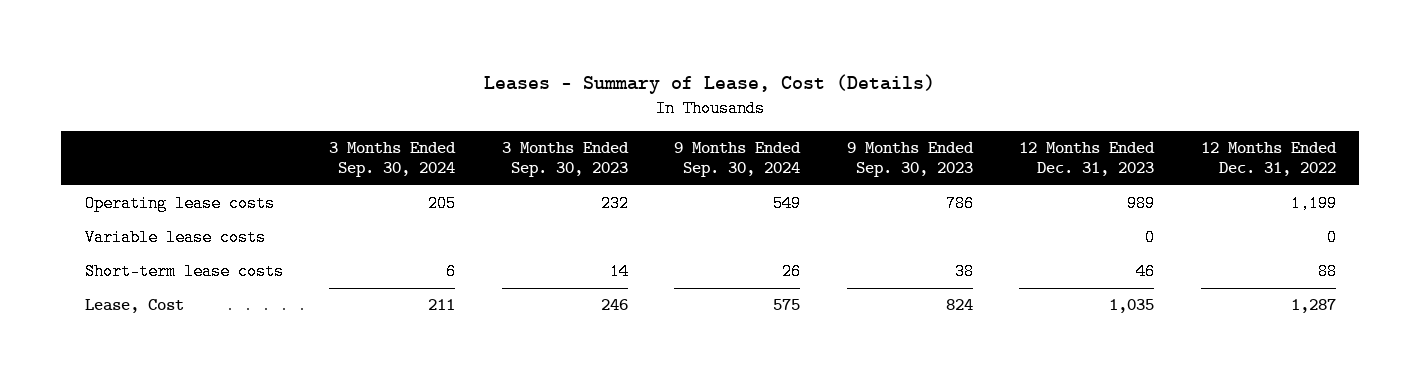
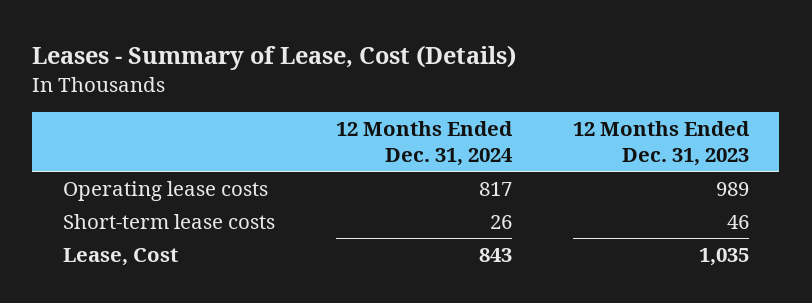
[329,141,457,178] 3 Months Ended Sep. 30, 2024 -> none
[501,141,629,178] 3 Months Ended Sep. 30, 2023 -> none
[674,141,802,178] 9 Months Ended Sep. 30, 2024 -> none
[846,141,974,178] 9 Months Ended Sep. 30, 2023 -> none
[1200,141,1337,177] 12 Months Ended Dec. 31, 2022 -> none
none -> [335,121,513,167] 12 Months Ended Dec. 31, 2024
[84,229,266,247] Variable lease costs -> none

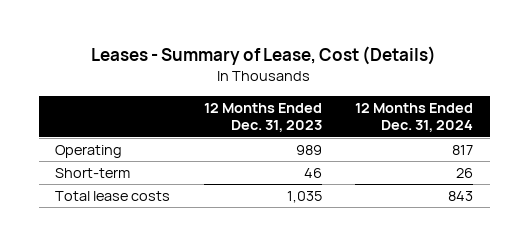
[62,181,268,202] Operating lease costs -> [55,144,123,158] Operating
[62,214,275,230] Short-term lease costs -> [55,167,131,178] Short-term
[62,248,178,267] Lease, Cost -> [55,190,171,201] Total lease costs

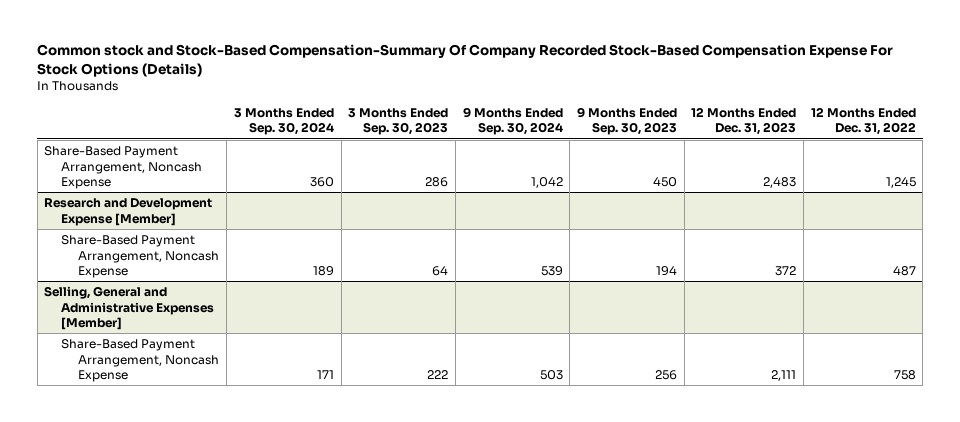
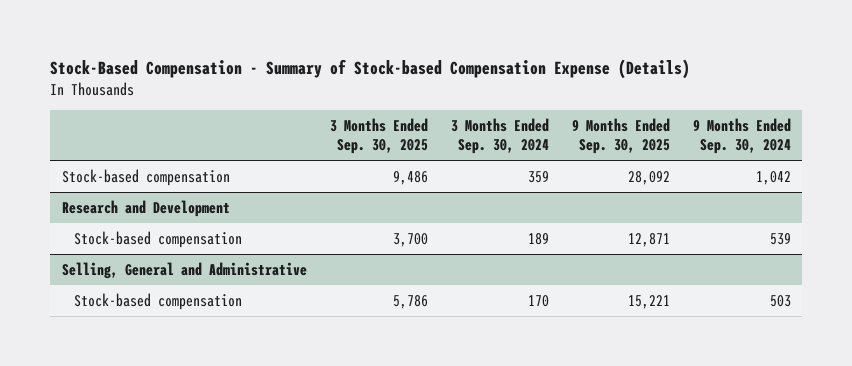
[37,44,894,77] Common stock and Stock-Based Compensation-Summary Of Company Recorded Stock-Based Compensation Expense For Stock Options (Details) -> [50,58,691,79] Stock-Based Compensation - Summary of Stock-based Compensation Expense (Details)
[348,107,449,135] 3 Months Ended Sep. 30, 2023 -> none
[576,106,677,135] 9 Months Ended Sep. 30, 2023 -> none
[691,106,797,135] 12 Months Ended Dec. 31, 2023 -> none
[810,106,916,135] 12 Months Ended Dec. 31, 2022 -> none
none -> [329,117,428,155] 3 Months Ended Sep. 30, 2025
none -> [571,117,670,155] 9 Months Ended Sep. 30, 2025
[44,146,203,189] Share-Based Payment Arrangement, Noncash Expense -> none
[61,339,220,382] Share-Based Payment Arrangement, Noncash Expense -> none
none -> [61,168,230,186] Stock-based compensation
[44,198,213,226] Research and Development Expense [Member] -> [61,199,230,217] Research and Development
[61,235,220,278] Share-Based Payment Arrangement, Noncash Expense -> [73,230,242,248] Stock-based compensation
[44,286,215,330] Selling, General and Administrative Expenses [Member] -> [61,261,307,279] Selling, General and Administrative
none -> [73,292,242,310] Stock-based compensation

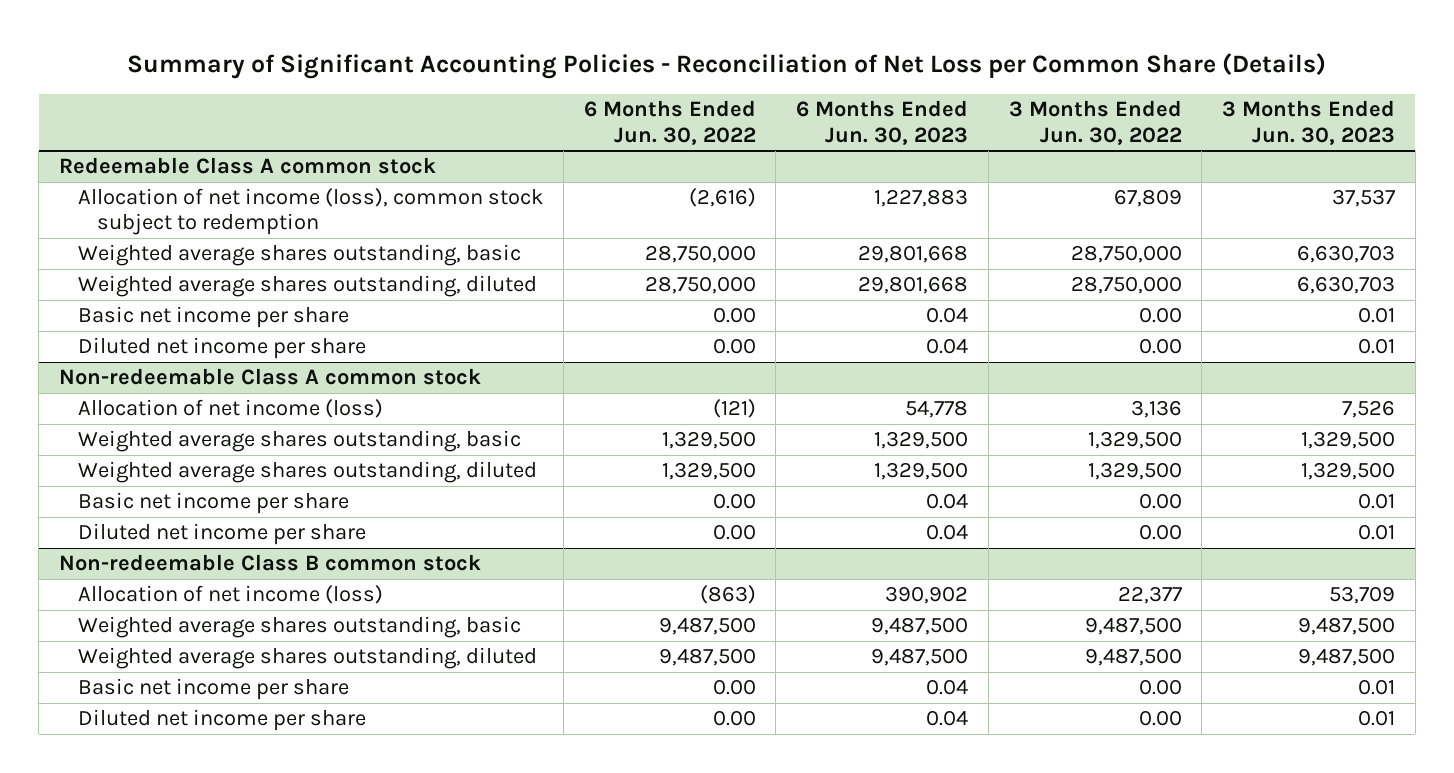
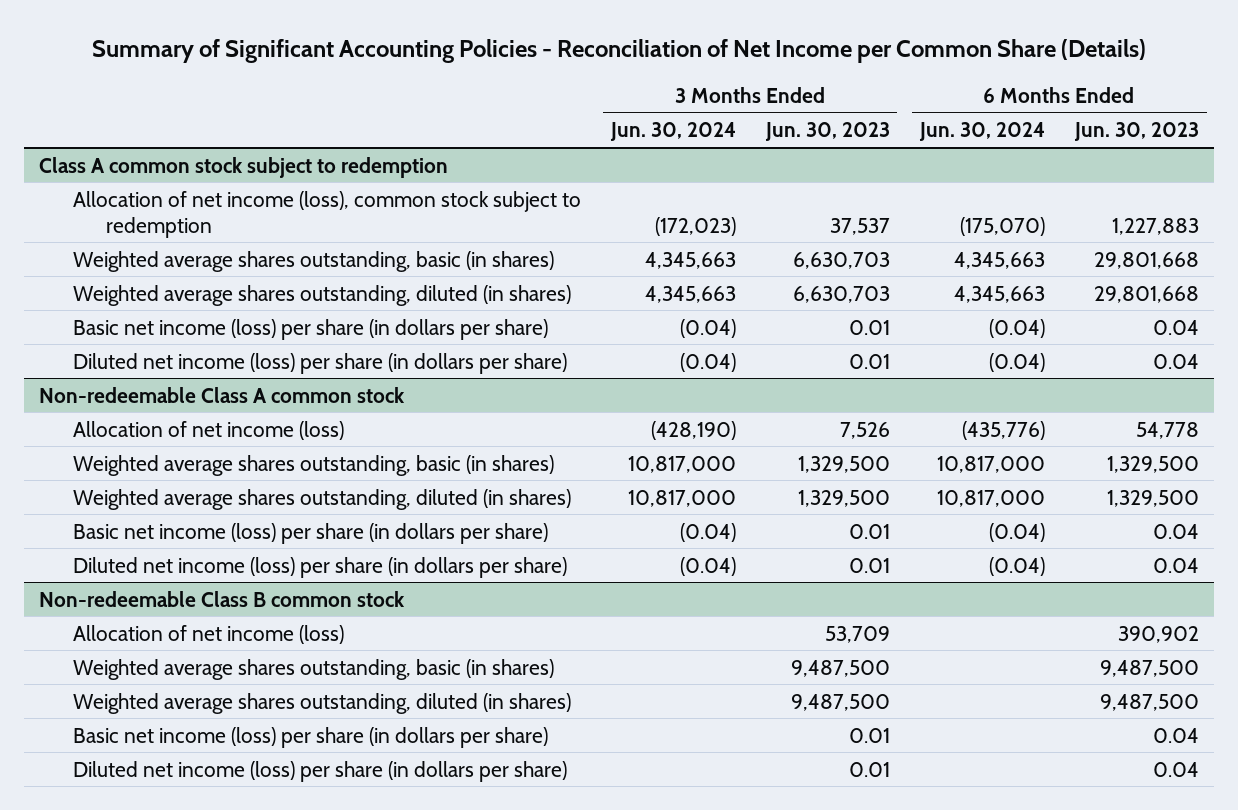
[126,53,1326,80] Summary of Significant Accounting Policies - Reconciliation of Net Loss per Common Share (Details) -> [92,39,1147,64] Summary of Significant Accounting Policies - Reconciliation of Net Income per Common Share (Details)
[583,100,756,145] 6 Months Ended Jun. 30, 2022 -> none
[1008,100,1182,145] 3 Months Ended Jun. 30, 2022 -> none
none -> [609,122,736,142] Jun. 30, 2024
none -> [918,122,1045,142] Jun. 30, 2024
[58,157,436,175] Redeemable Class A common stock -> [39,156,449,178] Class A common stock subject to redemption
[78,244,522,267] Weighted average shares outstanding, basic -> [72,250,554,272] Weighted average shares outstanding, basic (in shares)
[78,275,538,298] Weighted average shares outstanding, diluted -> [72,284,571,306] Weighted average shares outstanding, diluted (in shares)
[78,306,350,329] Basic net income per share -> [72,318,548,340] Basic net income (loss) per share (in dollars per share)
[78,337,367,360] Diluted net income per share -> [72,352,567,374] Diluted net income (loss) per share (in dollars per share)
[78,430,522,453] Weighted average shares outstanding, basic -> [72,454,554,476] Weighted average shares outstanding, basic (in shares)
[78,461,538,484] Weighted average shares outstanding, diluted -> [72,488,571,510] Weighted average shares outstanding, diluted (in shares)
[78,492,350,515] Basic net income per share -> [72,522,548,544] Basic net income (loss) per share (in dollars per share)
[78,523,367,546] Diluted net income per share -> [72,556,567,578] Diluted net income (loss) per share (in dollars per share)
[78,616,522,639] Weighted average shares outstanding, basic -> [72,658,554,680] Weighted average shares outstanding, basic (in shares)
[78,647,538,670] Weighted average shares outstanding, diluted -> [72,692,571,714] Weighted average shares outstanding, diluted (in shares)
[78,678,350,701] Basic net income per share -> [72,726,548,748] Basic net income (loss) per share (in dollars per share)
[78,709,367,732] Diluted net income per share -> [72,760,567,782] Diluted net income (loss) per share (in dollars per share)

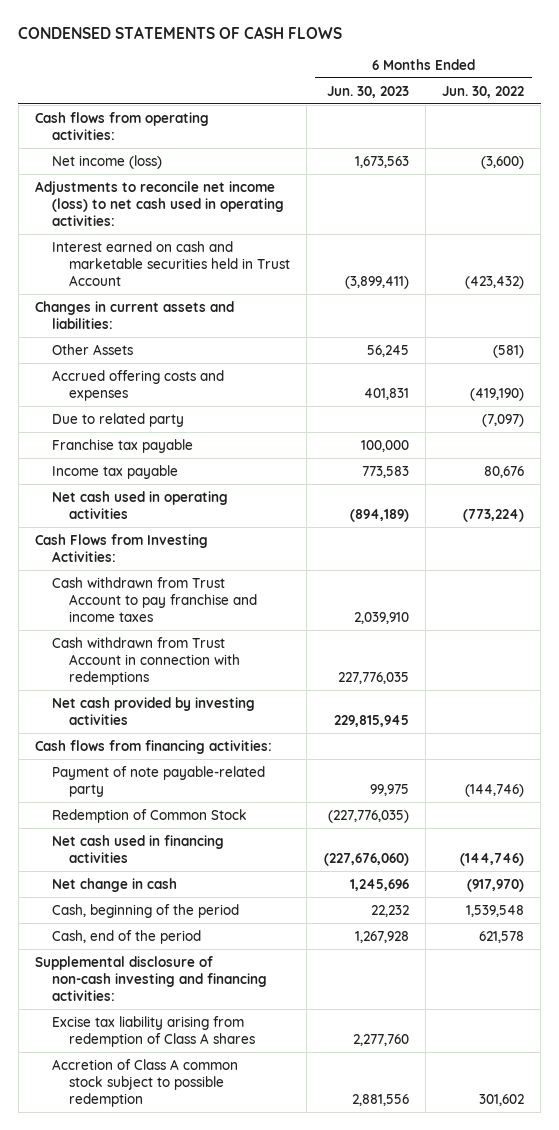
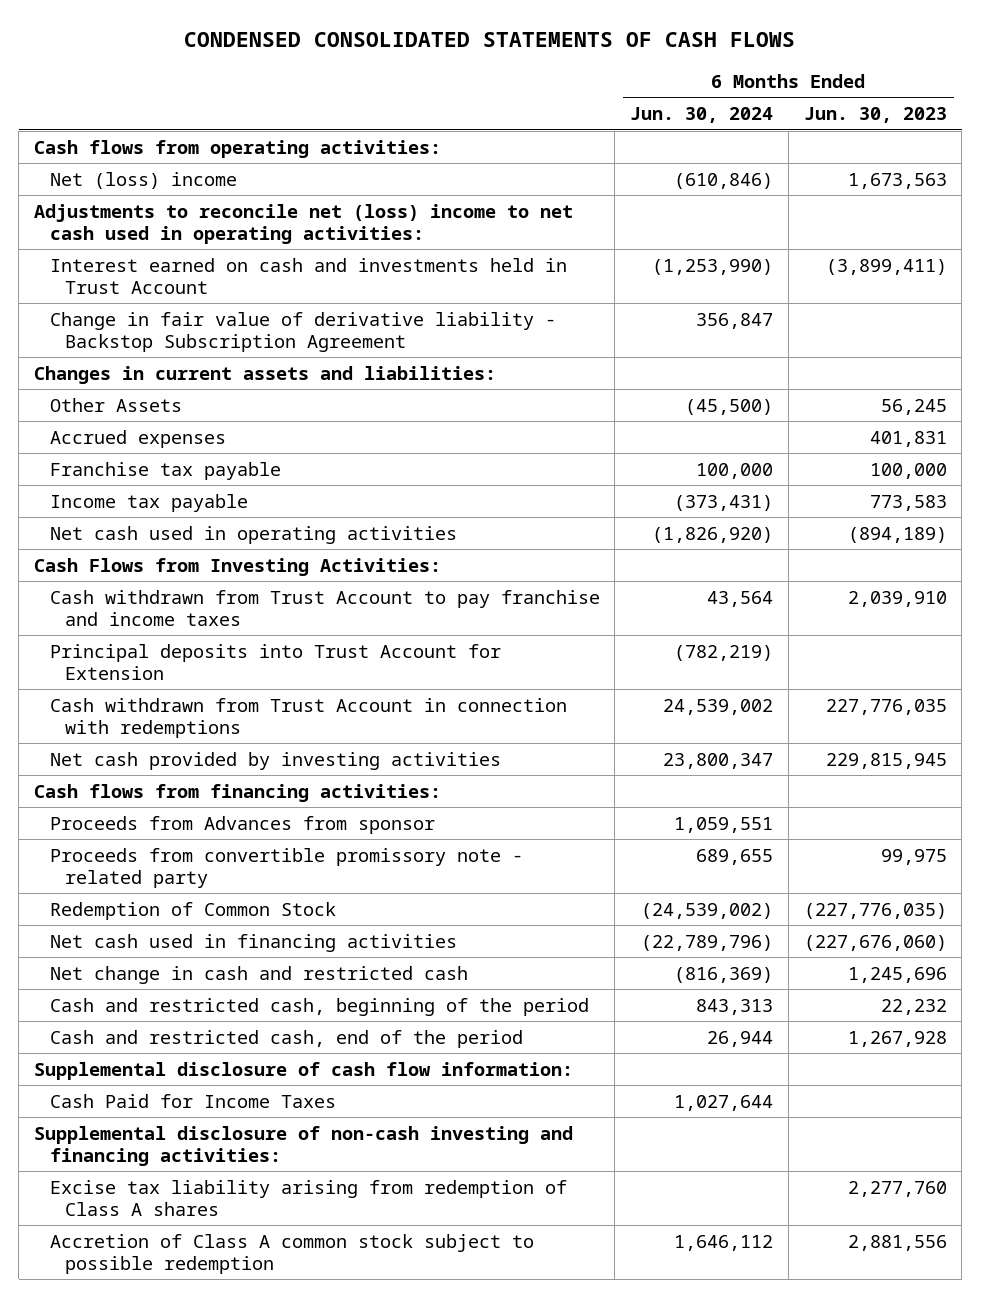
[18,25,343,39] CONDENSED STATEMENTS OF CASH FLOWS -> [184,32,796,48] CONDENSED CONSOLIDATED STATEMENTS OF CASH FLOWS
[441,85,524,98] Jun. 30, 2022 -> none
none -> [630,107,774,124] Jun. 30, 2024
[51,154,162,169] Net income (loss) -> [49,171,237,189] Net (loss) income
[34,180,284,226] Adjustments to reconcile net income (loss) to net cash used in operating activities: -> [34,203,574,244] Adjustments to reconcile net (loss) income to net cash used in operating activities:
[51,240,291,286] Interest earned on cash and marketable securities held in Trust Account -> [49,257,567,294] Interest earned on cash and investments held in Trust Account
none -> [49,311,556,352] Change in fair value of derivative liability - Backstop Subscription Agreement
[51,412,184,427] Due to related party -> none
[51,369,224,401] Accrued offering costs and expenses -> [49,429,226,448] Accrued expenses
none -> [49,643,501,680] Principal deposits into Trust Account for Extension
none -> [49,815,435,834] Proceeds from Advances from sponsor
[51,765,265,797] Payment of note payable-related party -> [49,847,523,888] Proceeds from convertible promissory note - related party
[51,877,177,892] Net change in cash -> [49,965,468,984] Net change in cash and restricted cash
[51,903,239,918] Cash, beginning of the period -> [49,997,589,1016] Cash and restricted cash, beginning of the period
[51,929,201,944] Cash, end of the period -> [49,1029,523,1048] Cash and restricted cash, end of the period
none -> [34,1061,574,1080] Supplemental disclosure of cash flow information:
none -> [49,1093,336,1108] Cash Paid for Income Taxes

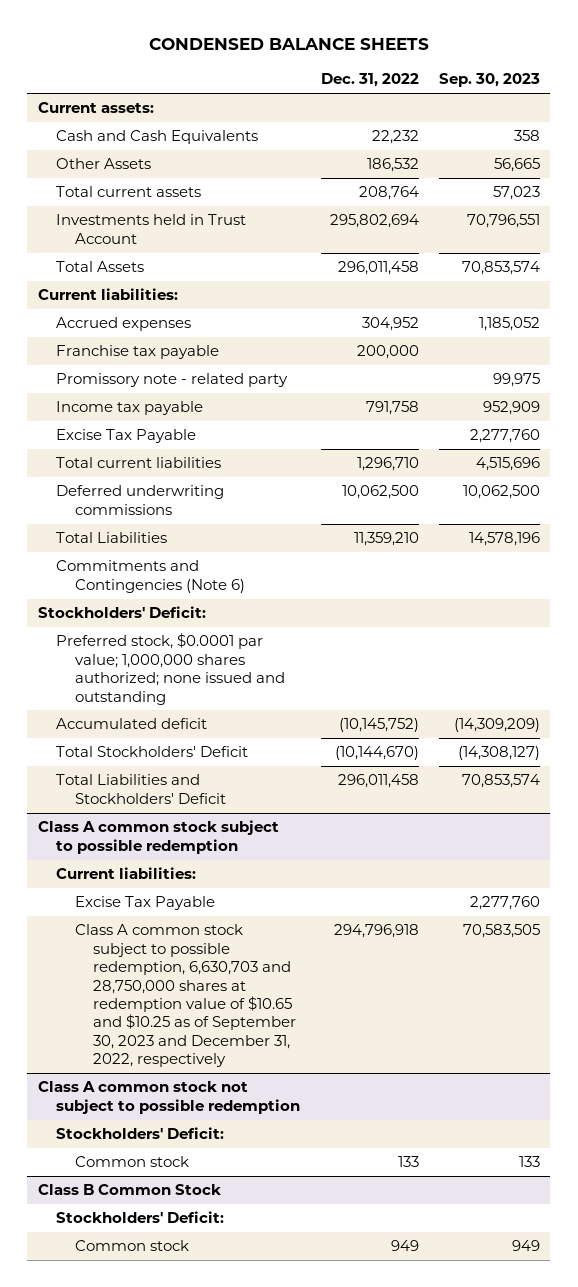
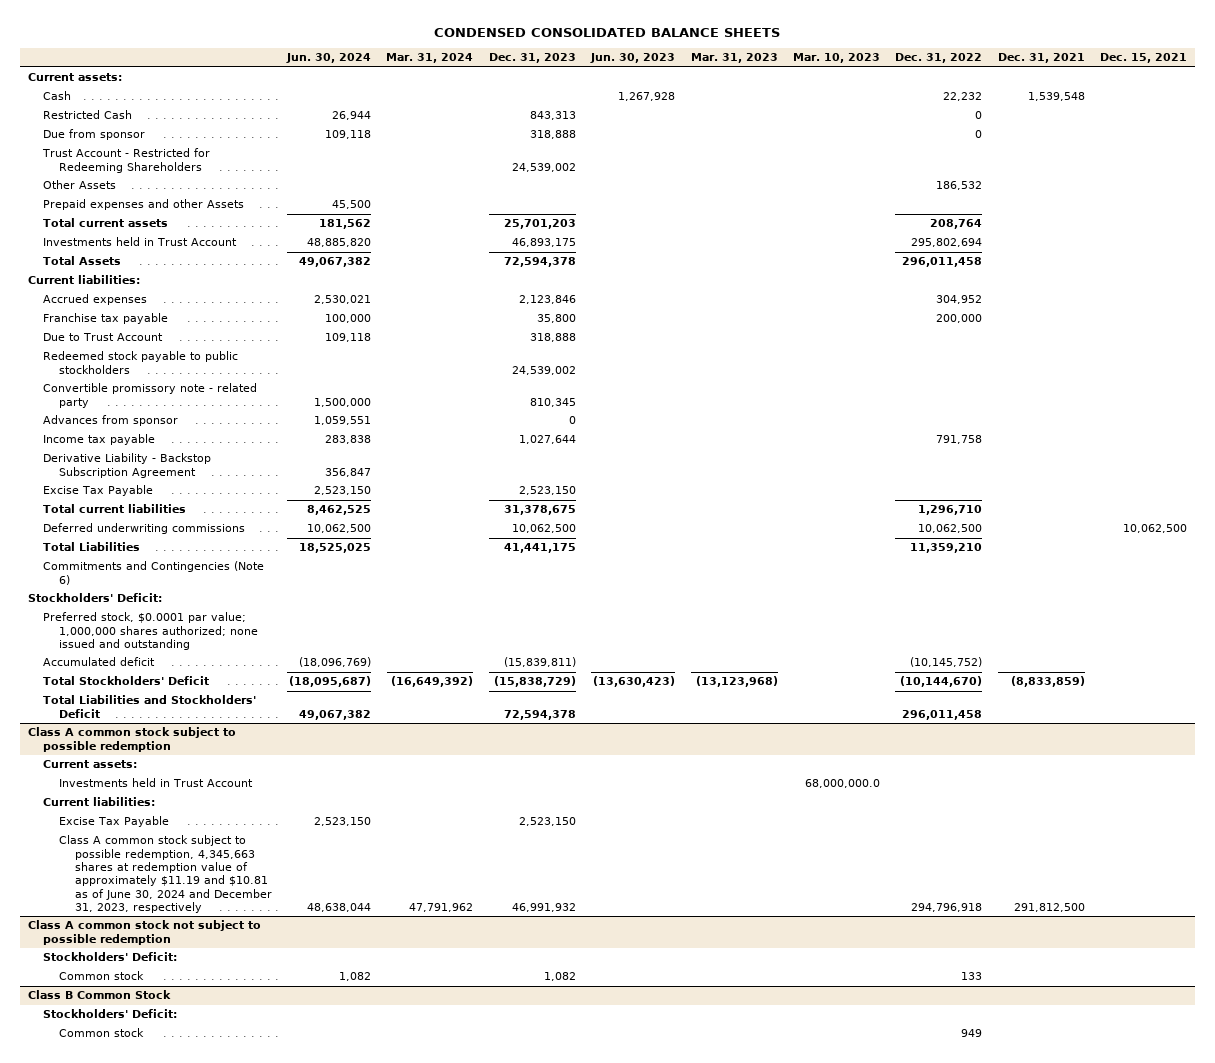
[148,38,429,51] CONDENSED BALANCE SHEETS -> [434,27,781,37] CONDENSED CONSOLIDATED BALANCE SHEETS
[439,73,541,88] Sep. 30, 2023 -> none
none -> [286,53,372,64] Jun. 30, 2024
none -> [386,53,474,64] Mar. 31, 2024
none -> [488,53,576,64] Dec. 31, 2023
none -> [590,53,676,64] Jun. 30, 2023
none -> [690,53,778,64] Mar. 31, 2023
none -> [793,53,881,64] Mar. 10, 2023
none -> [997,53,1085,64] Dec. 31, 2021
none -> [1100,53,1188,64] Dec. 15, 2021
[56,130,259,145] Cash and Cash Equivalents -> [43,91,72,101] Cash
none -> [43,110,133,120] Restricted Cash
none -> [43,129,146,141] Due from sponsor
none -> [42,148,211,173] Trust Account - Restricted for Redeeming Shareholders
none -> [43,199,245,211] Prepaid expenses and other Assets
none -> [43,333,164,342] Due to Trust Account
none -> [43,351,239,374] Redeemed stock payable to public stockholders
[56,373,289,388] Promissory note - related party -> [43,383,258,408] Convertible promissory note - related party
none -> [43,415,179,427] Advances from sponsor
none -> [43,453,212,478] Derivative Liability - Backstop Subscription Agreement
none -> [43,760,138,769] Current assets:
none -> [59,778,254,788] Investments held in Trust Account
[74,924,297,1068] Class A common stock subject to possible redemption, 6,630,703 and 28,750,000 shares at redemption value of $10.65 and $10.25 as of September 30, 2023 and December 31, 2022, respectively -> [59,835,272,913] Class A common stock subject to possible redemption, 4,345,663 shares at redemption value of approximately $11.19 and $10.81 as of June 30, 2024 and December 31, 2023, respectively

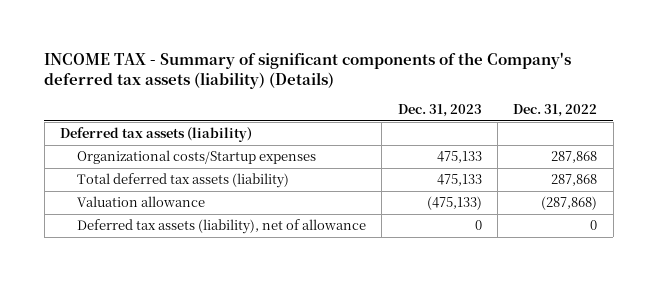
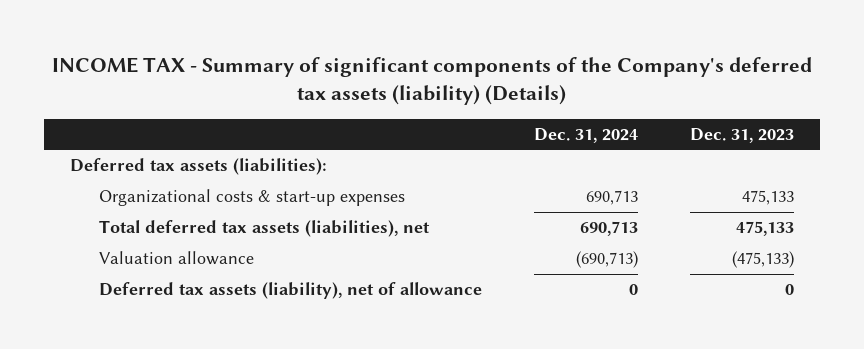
[513,104,598,118] Dec. 31, 2022 -> none
none -> [533,127,638,143] Dec. 31, 2024
[60,127,253,143] Deferred tax assets (liability) -> [70,158,328,176] Deferred tax assets (liabilities):
[76,150,316,165] Organizational costs/Startup expenses -> [98,189,405,207] Organizational costs & start-up expenses
[76,173,289,189] Total deferred tax assets (liability) -> [98,220,430,238] Total deferred tax assets (liabilities), net

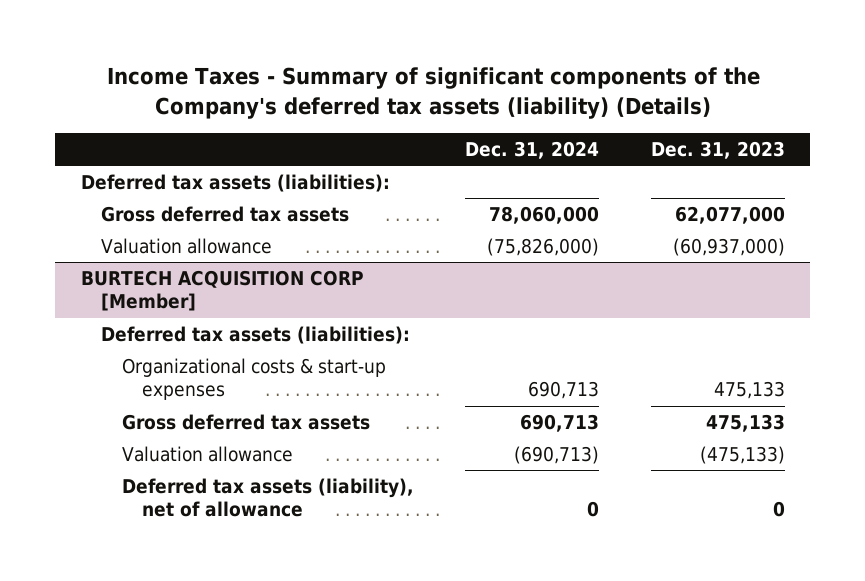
[51,57,812,106] INCOME TAX - Summary of significant components of the Company's deferred tax assets (liability) (Details) -> [106,67,760,119] Income Taxes - Summary of significant components of the Company's deferred tax assets (liability) (Details)
none -> [101,206,350,223] Gross deferred tax assets
none -> [101,238,273,255] Valuation allowance
none -> [80,270,364,312] BURTECH ACQUISITION CORP [Member]
none -> [101,326,411,345] Deferred tax assets (liabilities):
[98,220,430,238] Total deferred tax assets (liabilities), net -> [121,414,370,431] Gross deferred tax assets

